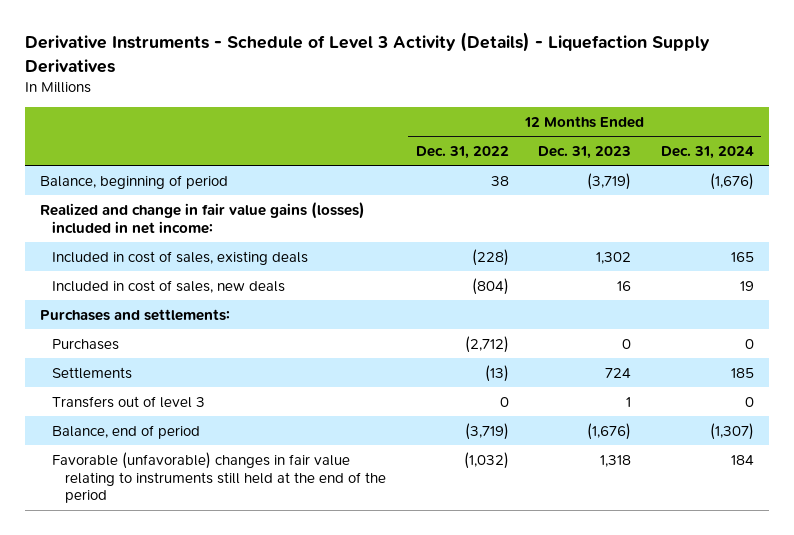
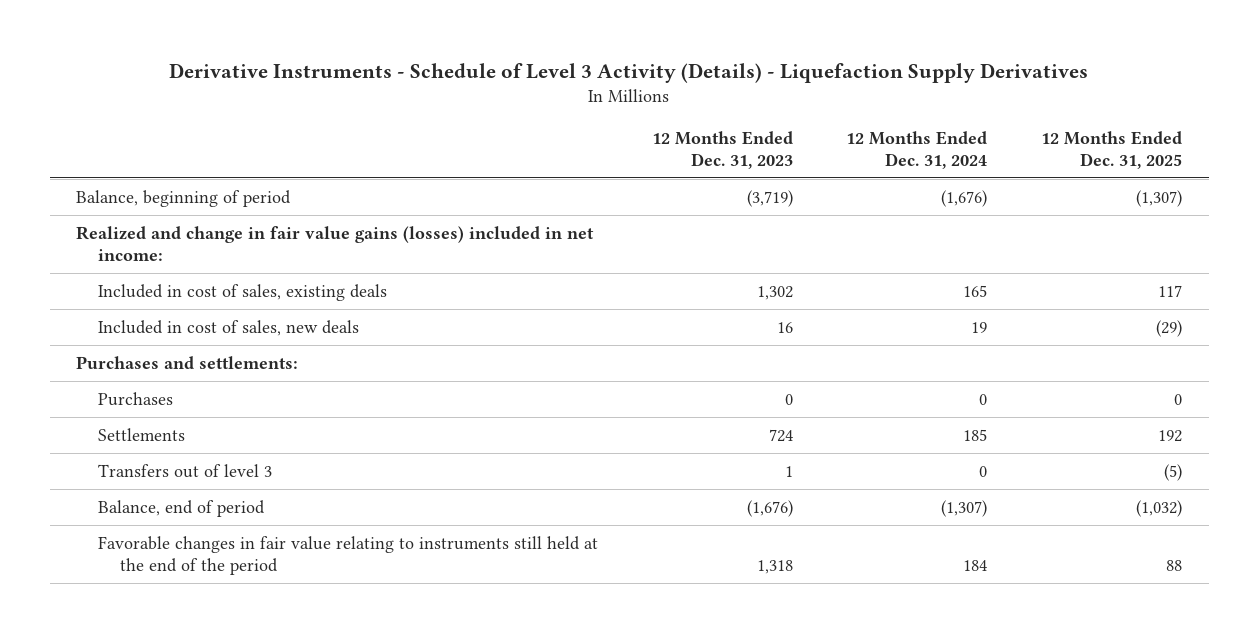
[415,145,509,159] Dec. 31, 2022 -> none
none -> [1040,130,1182,169] 12 Months Ended Dec. 31, 2025
[52,451,387,504] Favorable (unfavorable) changes in fair value relating to instruments still held at the end of the period -> [98,535,599,575] Favorable changes in fair value relating to instruments still held at the end of the period

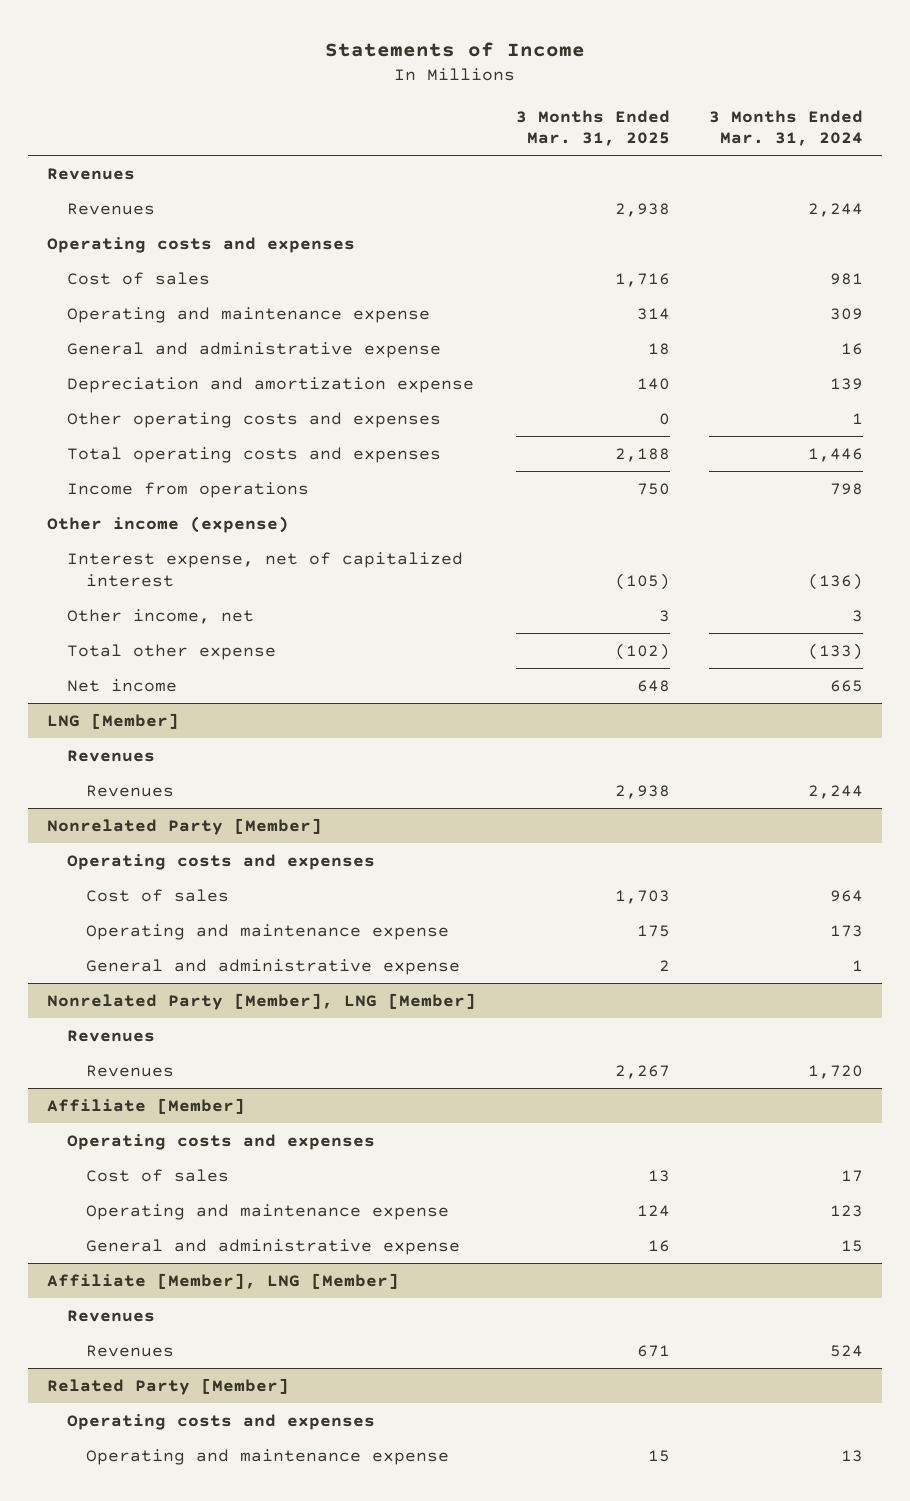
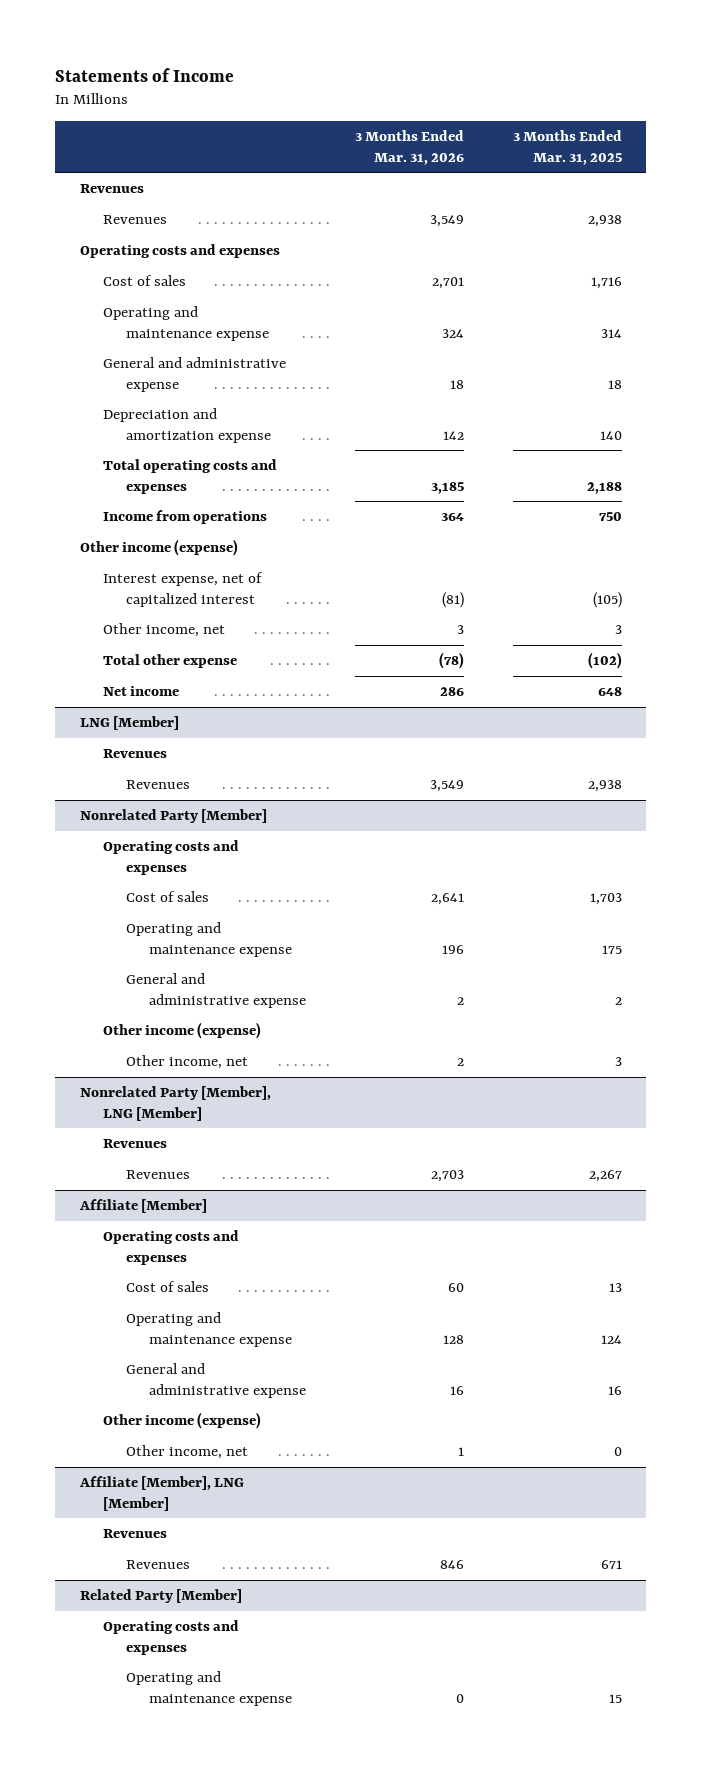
[708,109,863,147] 3 Months Ended Mar. 31, 2024 -> none
none -> [354,130,464,165] 3 Months Ended Mar. 31, 2026
[66,412,441,429] Other operating costs and expenses -> none
none -> [102,1022,261,1040] Other income (expense)
none -> [126,1055,249,1070] Other income, net
none -> [102,1412,261,1430] Other income (expense)
none -> [126,1445,249,1460] Other income, net

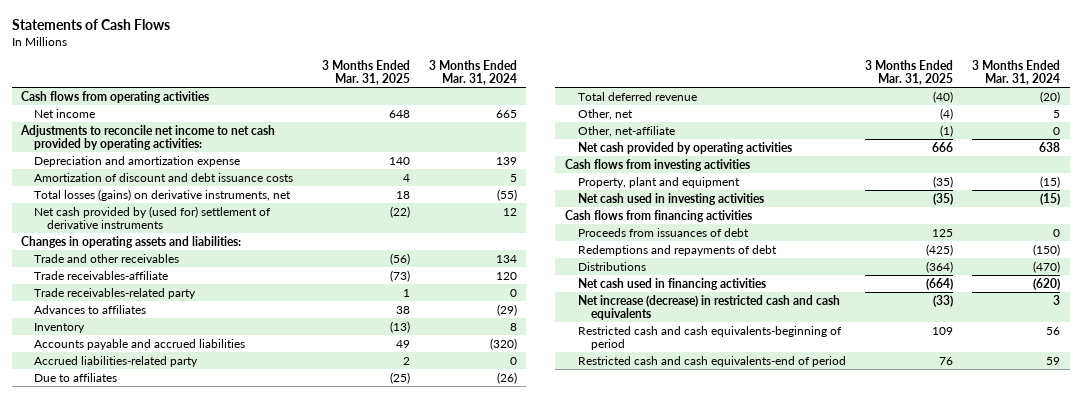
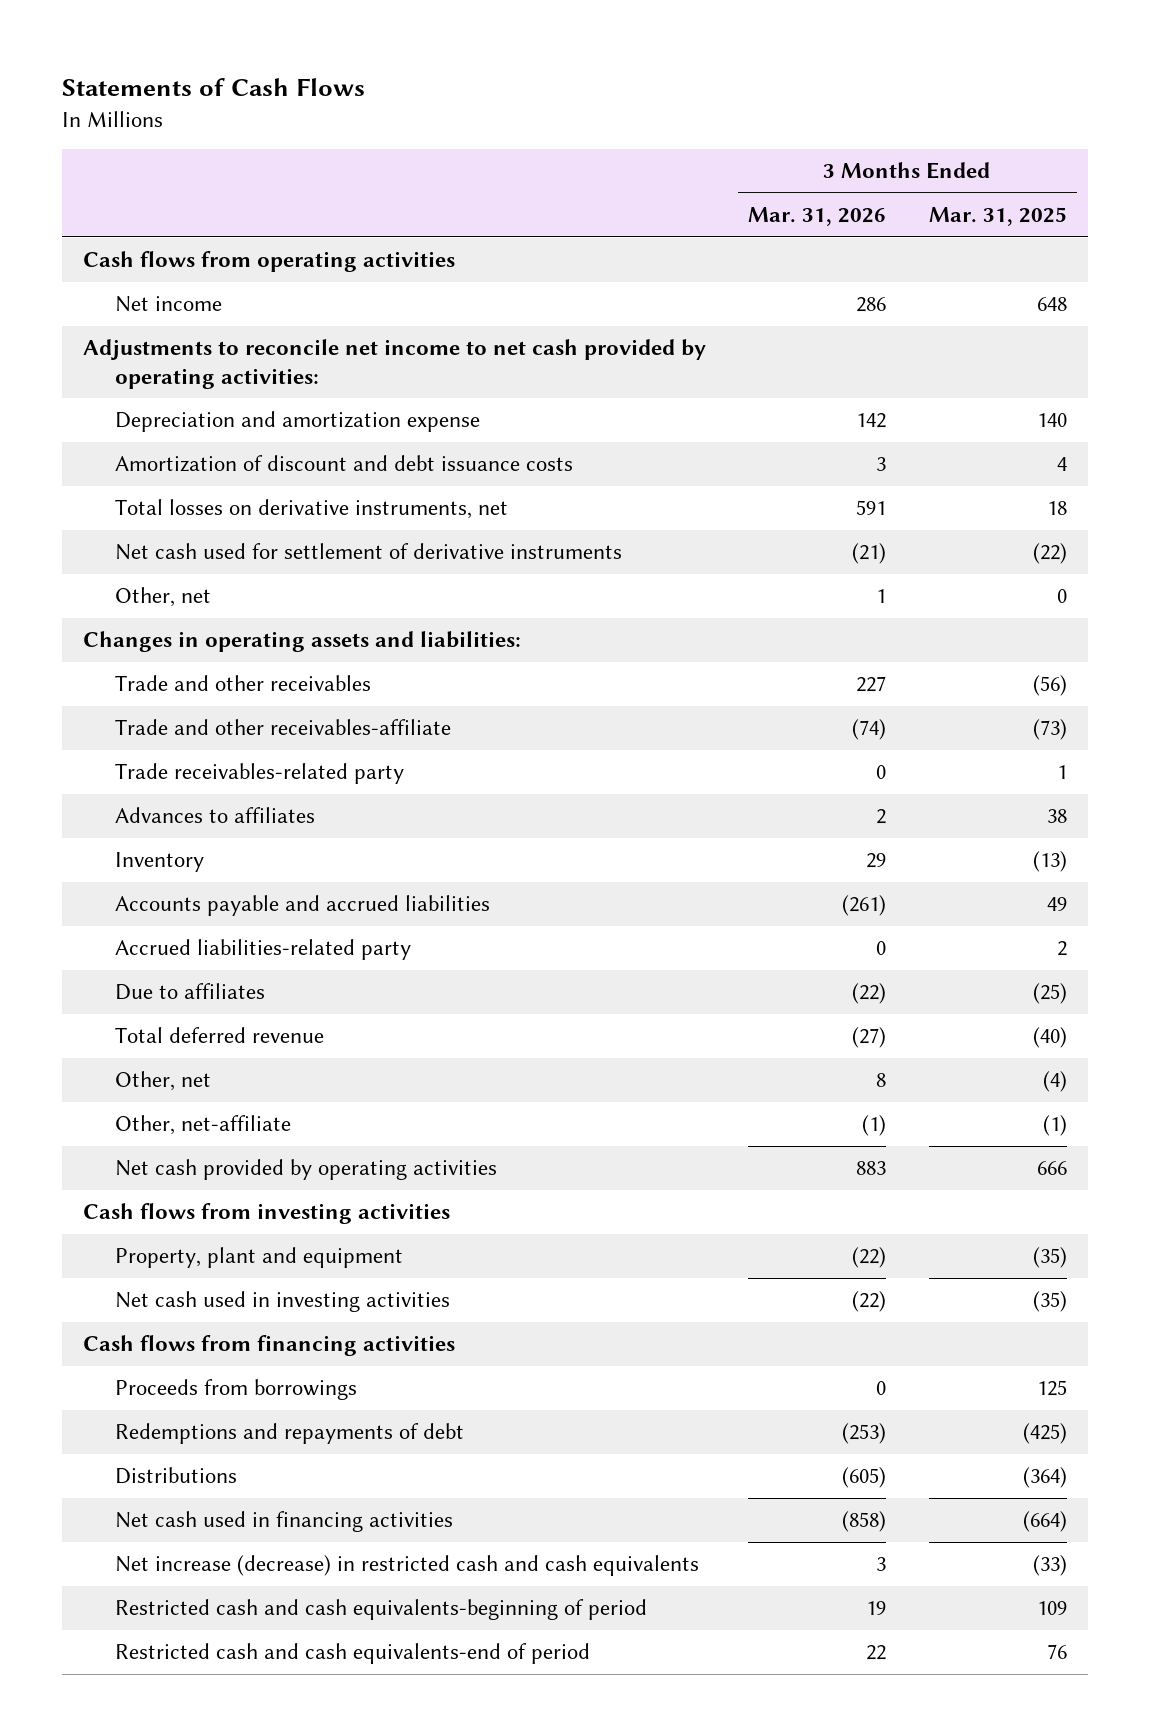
[428,59,517,86] 3 Months Ended Mar. 31, 2024 -> none
none -> [748,207,887,227] Mar. 31, 2026
[34,188,292,201] Total losses (gains) on derivative instruments, net -> [114,499,508,520] Total losses on derivative instruments, net
[34,205,272,229] Net cash provided by (used for) settlement of derivative instruments -> [114,543,622,561] Net cash used for settlement of derivative instruments
none -> [114,587,211,608] Other, net
[34,270,169,280] Trade receivables-affiliate -> [114,719,451,736] Trade and other receivables-affiliate
[577,227,749,237] Proceeds from issuances of debt -> [114,1379,357,1401] Proceeds from borrowings

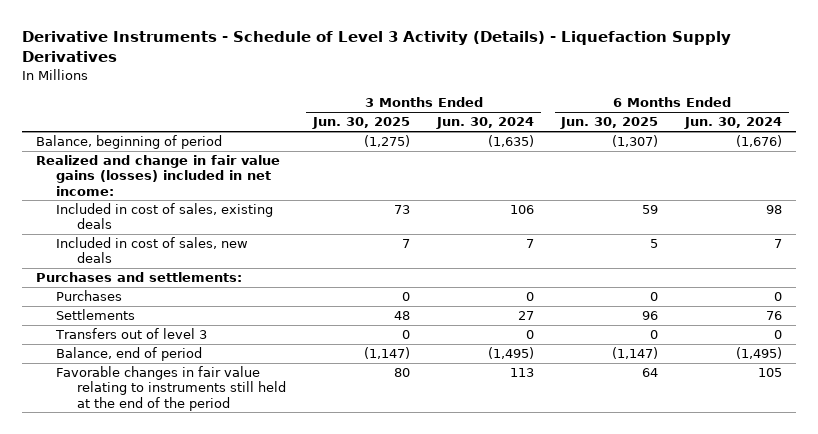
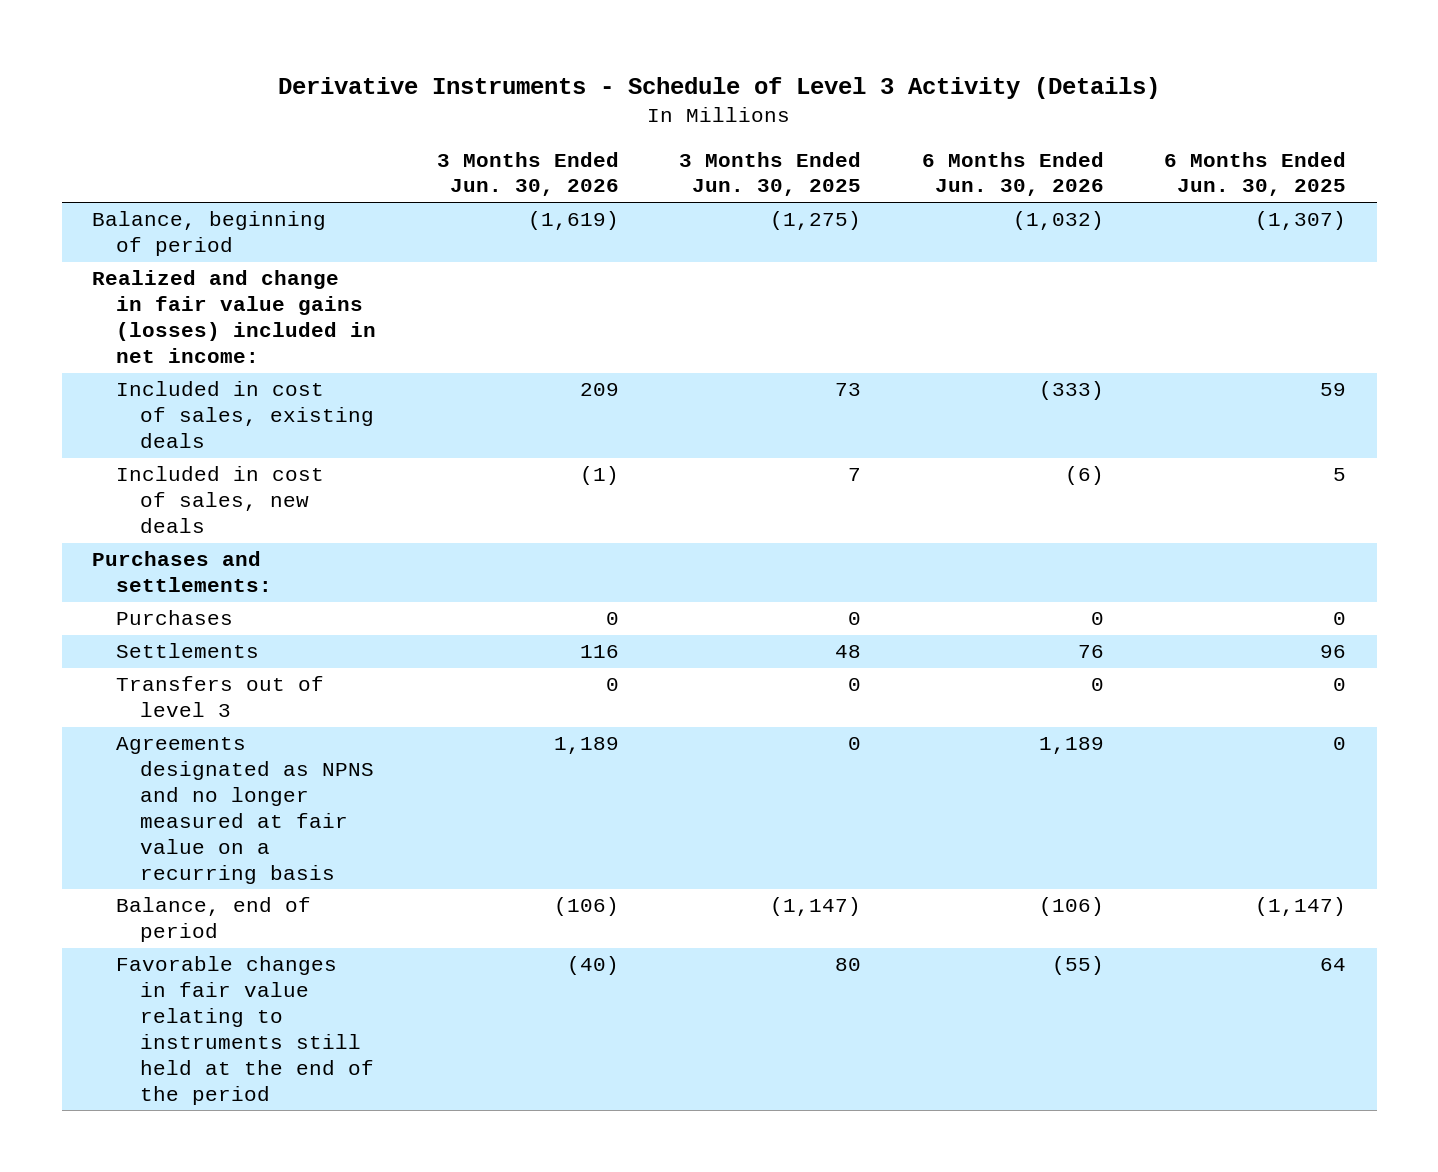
[22,31,732,63] Derivative Instruments - Schedule of Level 3 Activity (Details) - Liquefaction Supply Derivatives -> [278,77,1161,100] Derivative Instruments - Schedule of Level 3 Activity (Details)
[436,117,535,130] Jun. 30, 2024 -> none
[684,117,783,130] Jun. 30, 2024 -> none
none -> [436,151,619,197] 3 Months Ended Jun. 30, 2026
none -> [921,151,1104,197] 6 Months Ended Jun. 30, 2026
none -> [116,737,375,884] Agreements designated as NPNS and no longer measured at fair value on a recurring basis

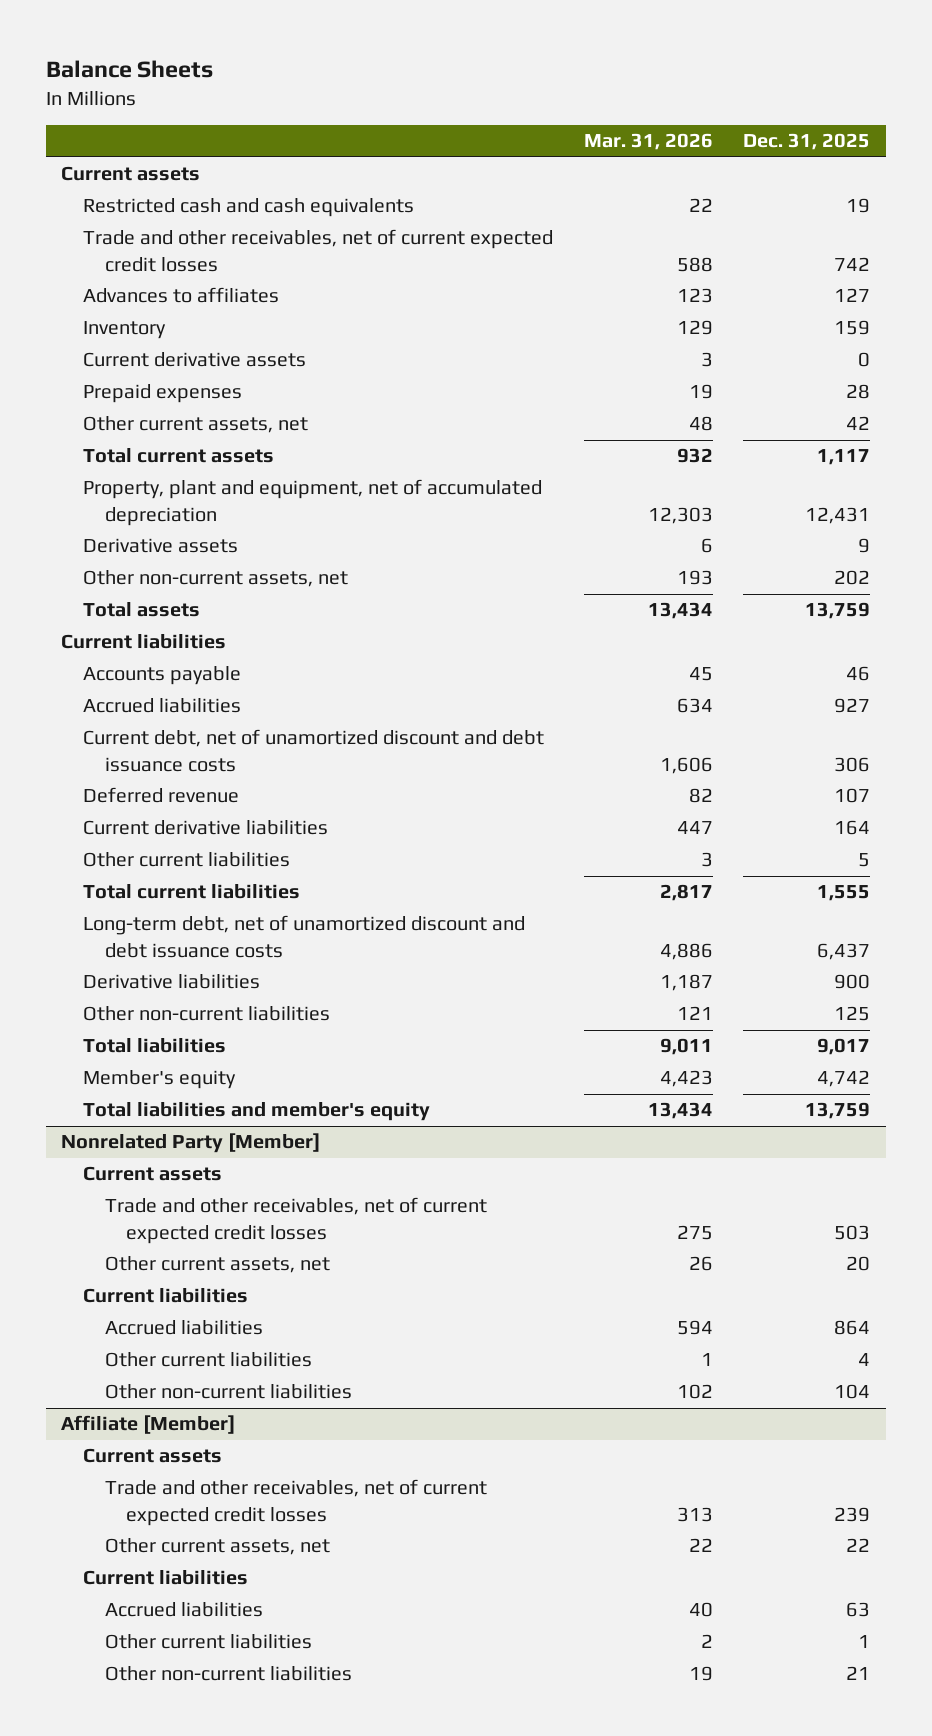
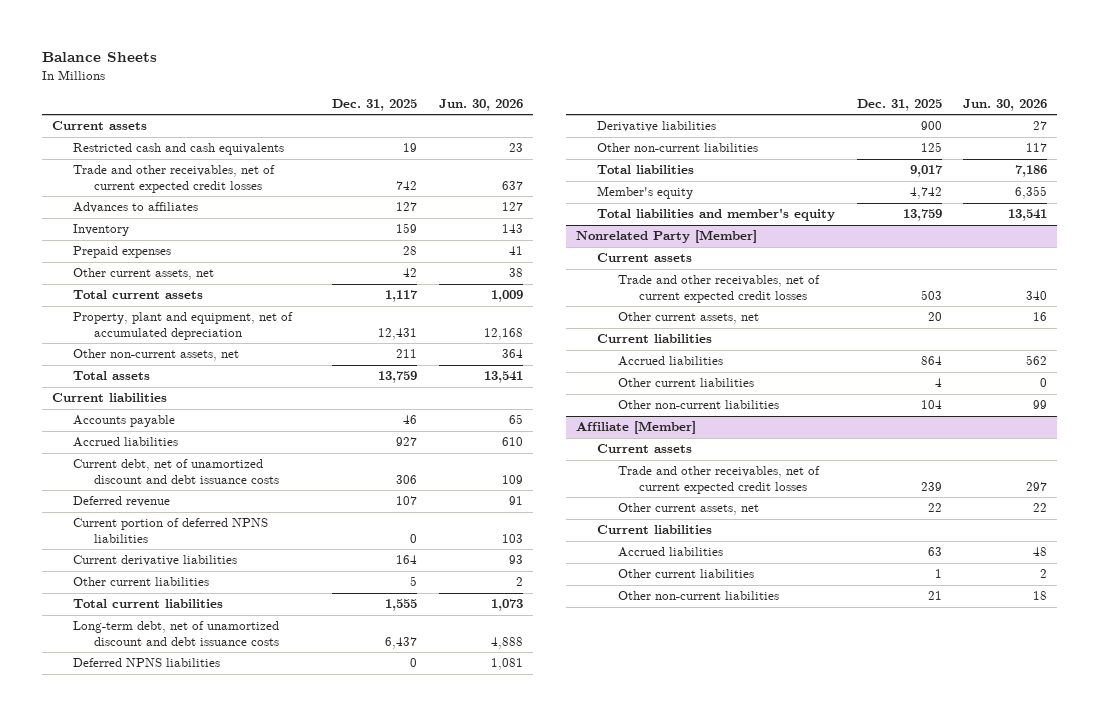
[583,133,713,151] Mar. 31, 2026 -> none
none -> [438,99,523,112] Jun. 30, 2026
[82,352,306,368] Current derivative assets -> none
[82,538,238,554] Derivative assets -> none
[834,570,871,586] 202 -> [396,349,418,359] 211
none -> [73,518,269,543] Current portion of deferred NPNS liabilities
none -> [73,658,221,668] Deferred NPNS liabilities

